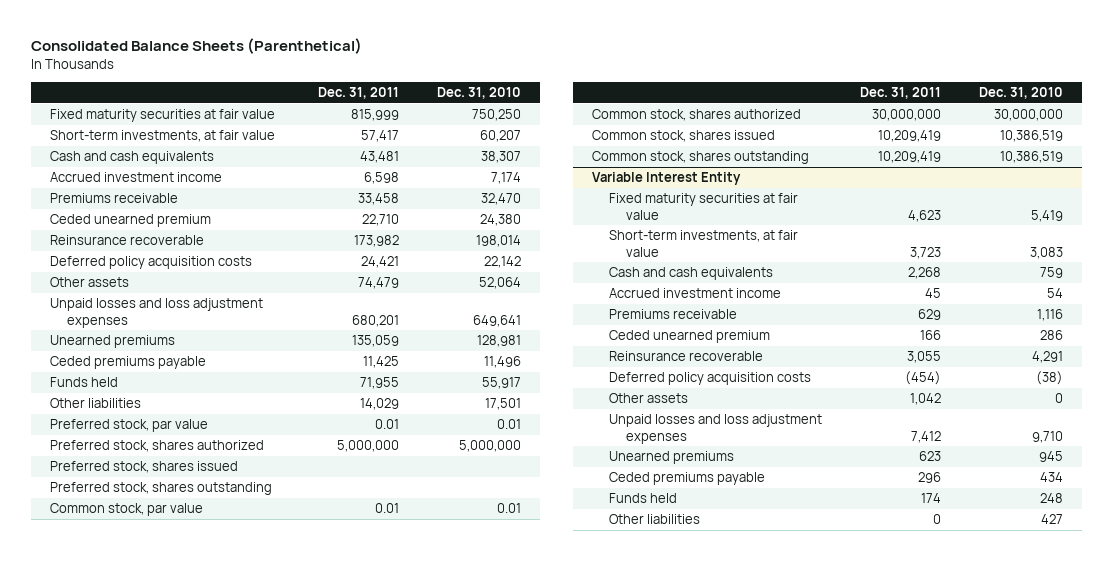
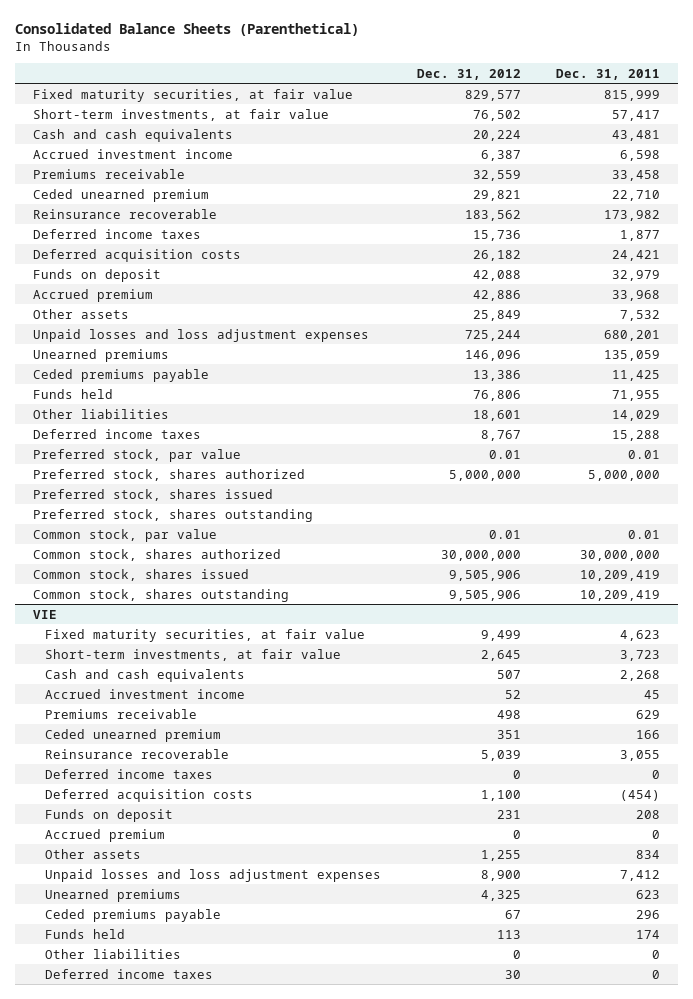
[436,87,521,100] Dec. 31, 2010 -> none
none -> [416,68,521,80] Dec. 31, 2012
[49,109,275,123] Fixed maturity securities at fair value -> [32,88,353,102] Fixed maturity securities, at fair value
none -> [32,228,201,239] Deferred income taxes
[49,256,252,270] Deferred policy acquisition costs -> [32,248,241,262] Deferred acquisition costs
none -> [32,268,161,282] Funds on deposit
none -> [32,288,153,302] Accrued premium
[357,277,399,290] 74,479 -> [620,309,661,321] 7,532
none -> [32,428,201,439] Deferred income taxes
[591,172,741,186] Variable Interest Entity -> none
none -> [32,609,57,619] VIE
[608,193,798,220] Fixed maturity securities at fair value -> [45,628,366,642] Fixed maturity securities, at fair value
none -> [45,768,214,779] Deferred income taxes
[608,372,811,386] Deferred policy acquisition costs -> [45,788,254,802] Deferred acquisition costs
none -> [45,808,174,822] Funds on deposit
none -> [45,828,166,842] Accrued premium
[909,393,941,406] 1,042 -> [636,849,661,859] 834
none -> [45,968,214,979] Deferred income taxes

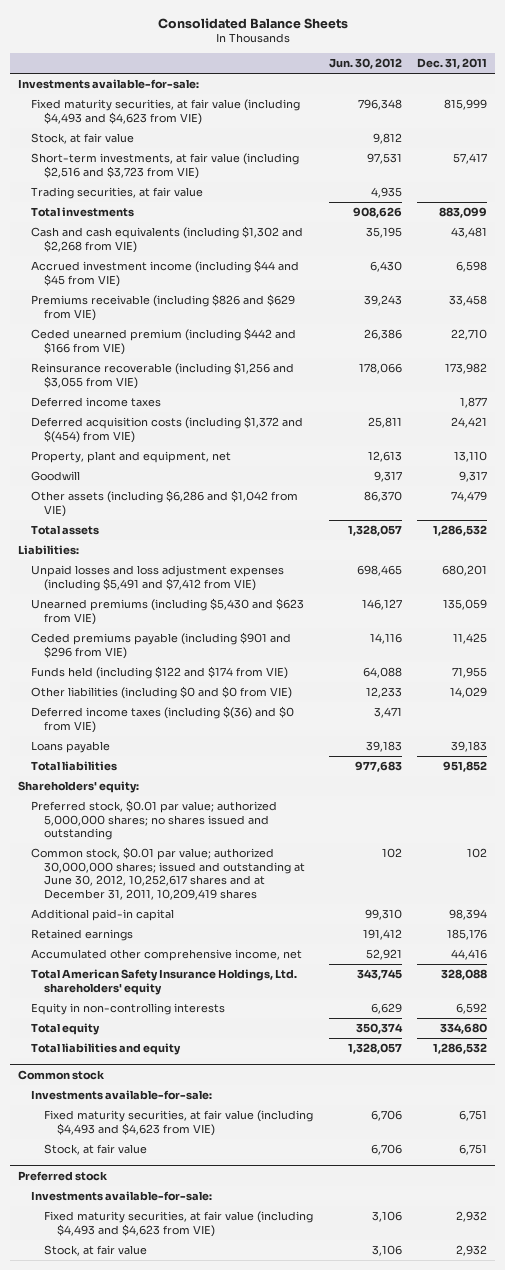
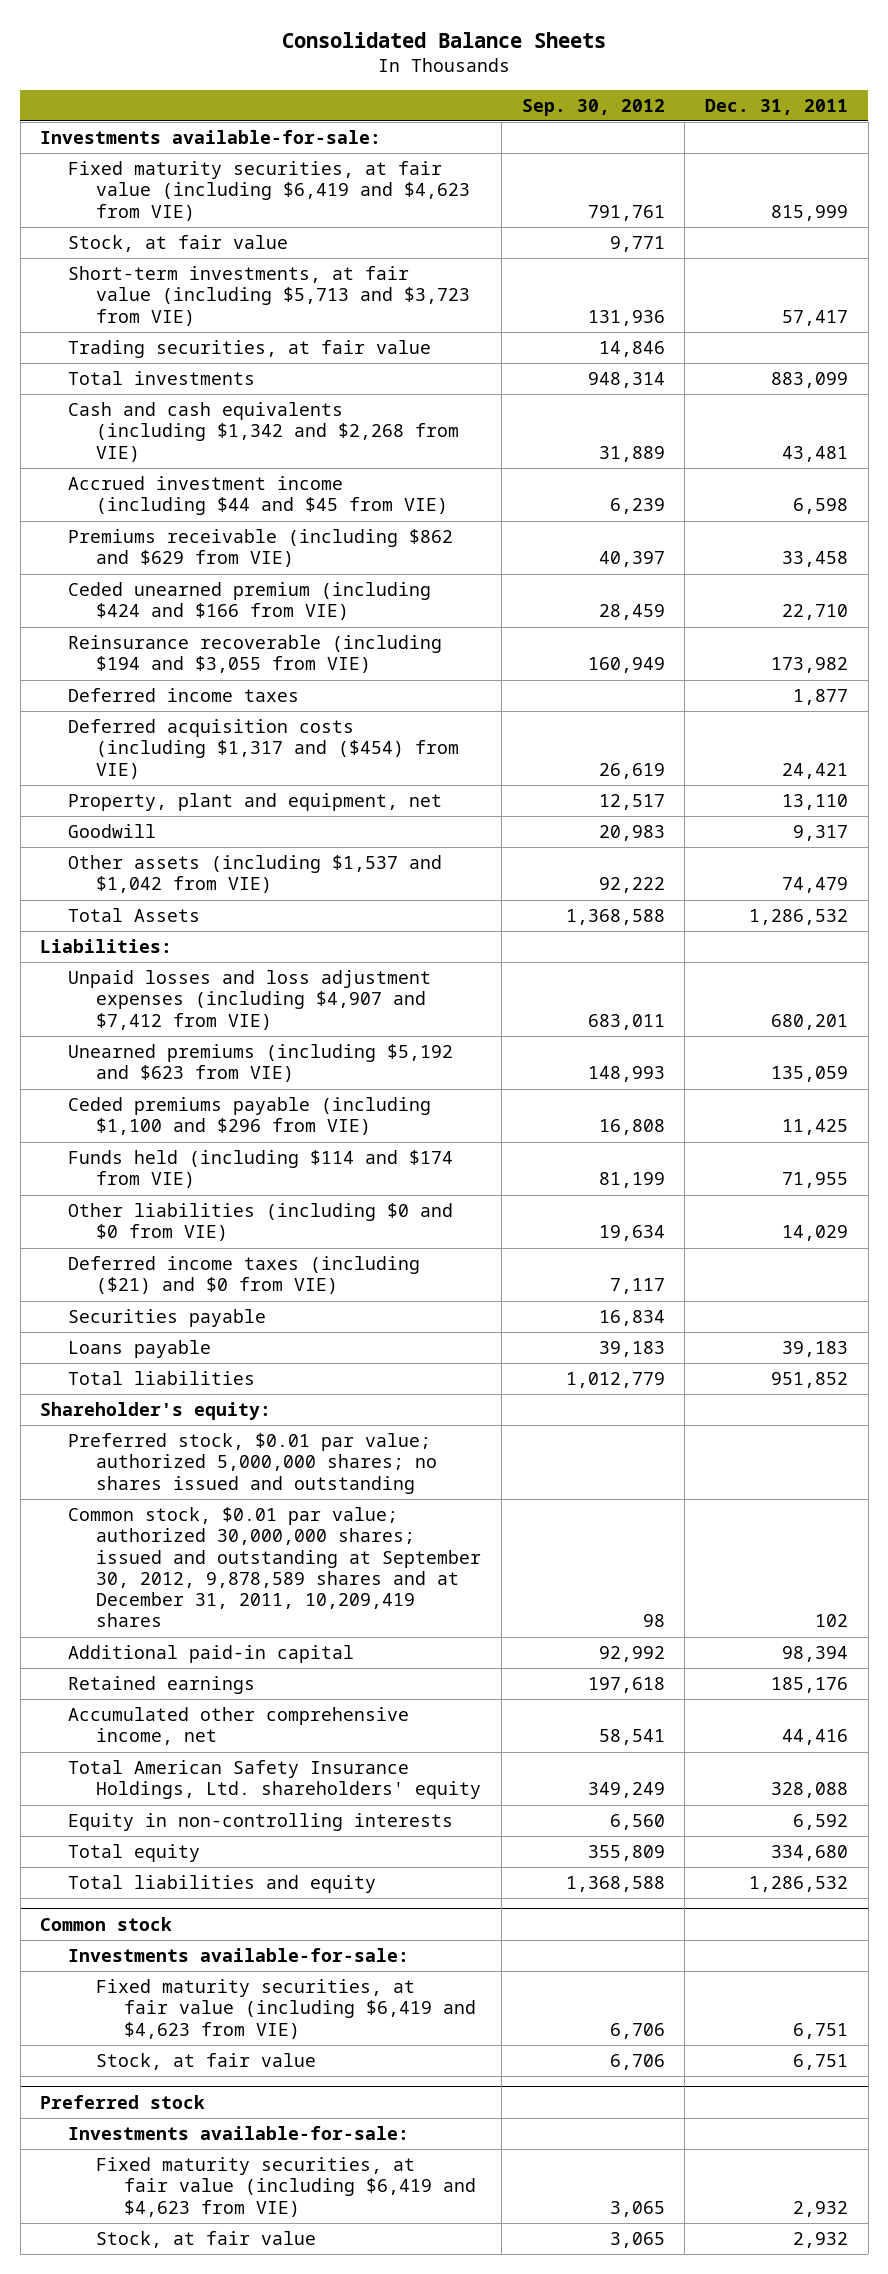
[328,58,402,70] Jun. 30, 2012 -> none
none -> [521,98,665,116] Sep. 30, 2012
[31,99,301,125] Fixed maturity securities, at fair value (including $4,493 and $4,623 from VIE) -> [68,161,471,221] Fixed maturity securities, at fair value (including $6,419 and $4,623 from VIE)
[31,153,300,179] Short-term investments, at fair value (including $2,516 and $3,723 from VIE) -> [68,266,471,326] Short-term investments, at fair value (including $5,713 and $3,723 from VIE)
[31,226,304,253] Cash and cash equivalents (including $1,302 and $2,268 from VIE) -> [68,402,460,462] Cash and cash equivalents (including $1,342 and $2,268 from VIE)
[31,294,296,321] Premiums receivable (including $826 and $629 from VIE) -> [68,529,454,568] Premiums receivable (including $862 and $629 from VIE)
[31,328,297,355] Ceded unearned premium (including $442 and $166 from VIE) -> [68,582,432,621] Ceded unearned premium (including $424 and $166 from VIE)
[31,362,295,389] Reinsurance recoverable (including $1,256 and $3,055 from VIE) -> [68,635,443,674] Reinsurance recoverable (including $194 and $3,055 from VIE)
[31,416,304,443] Deferred acquisition costs (including $1,372 and $(454) from VIE) -> [68,719,460,779] Deferred acquisition costs (including $1,317 and ($454) from VIE)
[31,490,299,517] Other assets (including $6,286 and $1,042 from VIE) -> [68,855,443,894] Other assets (including $1,537 and $1,042 from VIE)
[31,525,100,536] Total assets -> [68,908,201,923] Total Assets
[31,565,285,591] Unpaid losses and loss adjustment expenses (including $5,491 and $7,412 from VIE) -> [68,970,432,1030] Unpaid losses and loss adjustment expenses (including $4,907 and $7,412 from VIE)
[31,598,305,625] Unearned premiums (including $5,430 and $623 from VIE) -> [68,1044,454,1083] Unearned premiums (including $5,192 and $623 from VIE)
[31,632,292,659] Ceded premiums payable (including $901 and $296 from VIE) -> [68,1097,432,1136] Ceded premiums payable (including $1,100 and $296 from VIE)
[31,666,289,680] Funds held (including $122 and $174 from VIE) -> [68,1150,454,1189] Funds held (including $114 and $174 from VIE)
[31,706,295,733] Deferred income taxes (including $(36) and $0 from VIE) -> [68,1256,421,1295] Deferred income taxes (including ($21) and $0 from VIE)
none -> [68,1309,267,1328] Securities payable
[18,781,140,794] Shareholders' equity: -> [40,1402,272,1421] Shareholder's equity:
[31,847,306,900] Common stock, $0.01 par value; authorized 30,000,000 shares; issued and outstanding at June 30, 2012, 10,252,617 shares and at December 31, 2011, 10,209,419 shares -> [68,1507,482,1628] Common stock, $0.01 par value; authorized 30,000,000 shares; issued and outstanding at September 30, 2012, 9,878,589 shares and at December 31, 2011, 10,209,419 shares
[44,1110,314,1136] Fixed maturity securities, at fair value (including $4,493 and $4,623 from VIE) -> [96,1979,477,2039] Fixed maturity securities, at fair value (including $6,419 and $4,623 from VIE)
[44,1211,314,1237] Fixed maturity securities, at fair value (including $4,493 and $4,623 from VIE) -> [96,2157,477,2217] Fixed maturity securities, at fair value (including $6,419 and $4,623 from VIE)

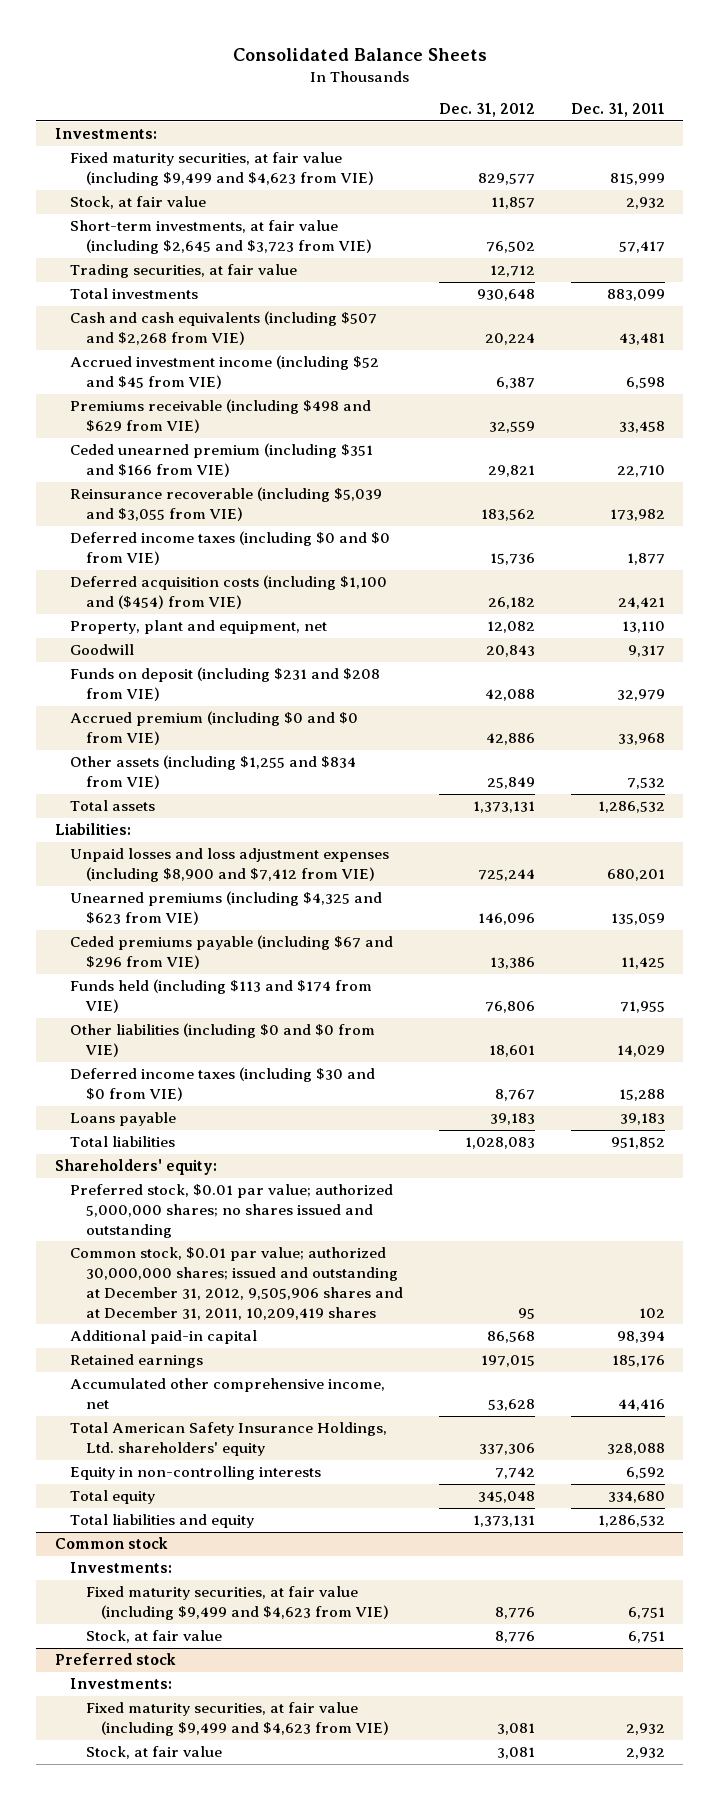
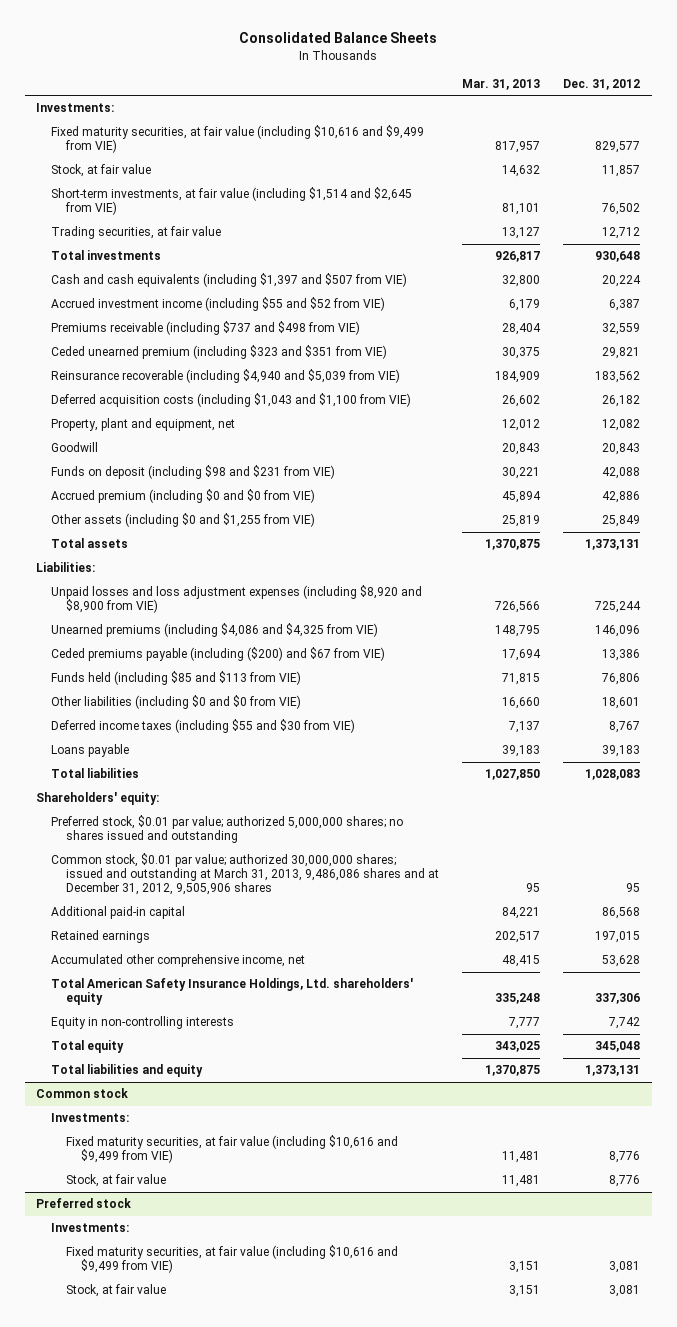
[570,103,665,118] Dec. 31, 2011 -> none
none -> [462,78,541,90] Mar. 31, 2013
[70,152,374,187] Fixed maturity securities, at fair value (including $9,499 and $4,623 from VIE) -> [51,125,425,154] Fixed maturity securities, at fair value (including $10,616 and $9,499 from VIE)
[70,220,372,255] Short-term investments, at fair value (including $2,645 and $3,723 from VIE) -> [51,187,413,216] Short-term investments, at fair value (including $1,514 and $2,645 from VIE)
[70,531,391,566] Deferred income taxes (including $0 and $0 from VIE) -> none
[70,311,378,346] Cash and cash equivalents (including $507 and $2,268 from VIE) -> [51,273,408,288] Cash and cash equivalents (including $1,397 and $507 from VIE)
[70,355,380,390] Accrued investment income (including $52 and $45 from VIE) -> [51,297,386,312] Accrued investment income (including $55 and $52 from VIE)
[70,399,372,434] Premiums receivable (including $498 and $629 from VIE) -> [51,321,361,336] Premiums receivable (including $737 and $498 from VIE)
[70,443,374,478] Ceded unearned premium (including $351 and $166 from VIE) -> [51,345,388,360] Ceded unearned premium (including $323 and $351 from VIE)
[70,487,383,522] Reinsurance recoverable (including $5,039 and $3,055 from VIE) -> [51,369,401,384] Reinsurance recoverable (including $4,940 and $5,039 from VIE)
[70,575,388,610] Deferred acquisition costs (including $1,100 and ($454) from VIE) -> [51,393,412,408] Deferred acquisition costs (including $1,043 and $1,100 from VIE)
[70,667,381,702] Funds on deposit (including $231 and $208 from VIE) -> [51,465,336,480] Funds on deposit (including $98 and $231 from VIE)
[70,755,357,790] Other assets (including $1,255 and $834 from VIE) -> [51,513,316,528] Other assets (including $0 and $1,255 from VIE)
[70,848,390,883] Unpaid losses and loss adjustment expenses (including $8,900 and $7,412 from VIE) -> [51,585,423,614] Unpaid losses and loss adjustment expenses (including $8,920 and $8,900 from VIE)
[70,891,383,926] Unearned premiums (including $4,325 and $623 from VIE) -> [51,623,379,638] Unearned premiums (including $4,086 and $4,325 from VIE)
[70,935,394,970] Ceded premiums payable (including $67 and $296 from VIE) -> [51,647,386,662] Ceded premiums payable (including ($200) and $67 from VIE)
[70,979,373,1014] Funds held (including $113 and $174 from VIE) -> [51,671,302,686] Funds held (including $85 and $113 from VIE)
[70,1067,376,1102] Deferred income taxes (including $30 and $0 from VIE) -> [51,719,356,734] Deferred income taxes (including $55 and $30 from VIE)
[70,1247,403,1320] Common stock, $0.01 par value; authorized 30,000,000 shares; issued and outstanding at December 31, 2012, 9,505,906 shares and at December 31, 2011, 10,209,419 shares -> [51,853,440,896] Common stock, $0.01 par value; authorized 30,000,000 shares; issued and outstanding at March 31, 2013, 9,486,086 shares and at December 31, 2012, 9,505,906 shares
[85,1586,389,1621] Fixed maturity securities, at fair value (including $9,499 and $4,623 from VIE) -> [66,1135,399,1164] Fixed maturity securities, at fair value (including $10,616 and $9,499 from VIE)
[85,1702,389,1737] Fixed maturity securities, at fair value (including $9,499 and $4,623 from VIE) -> [66,1245,399,1274] Fixed maturity securities, at fair value (including $10,616 and $9,499 from VIE)

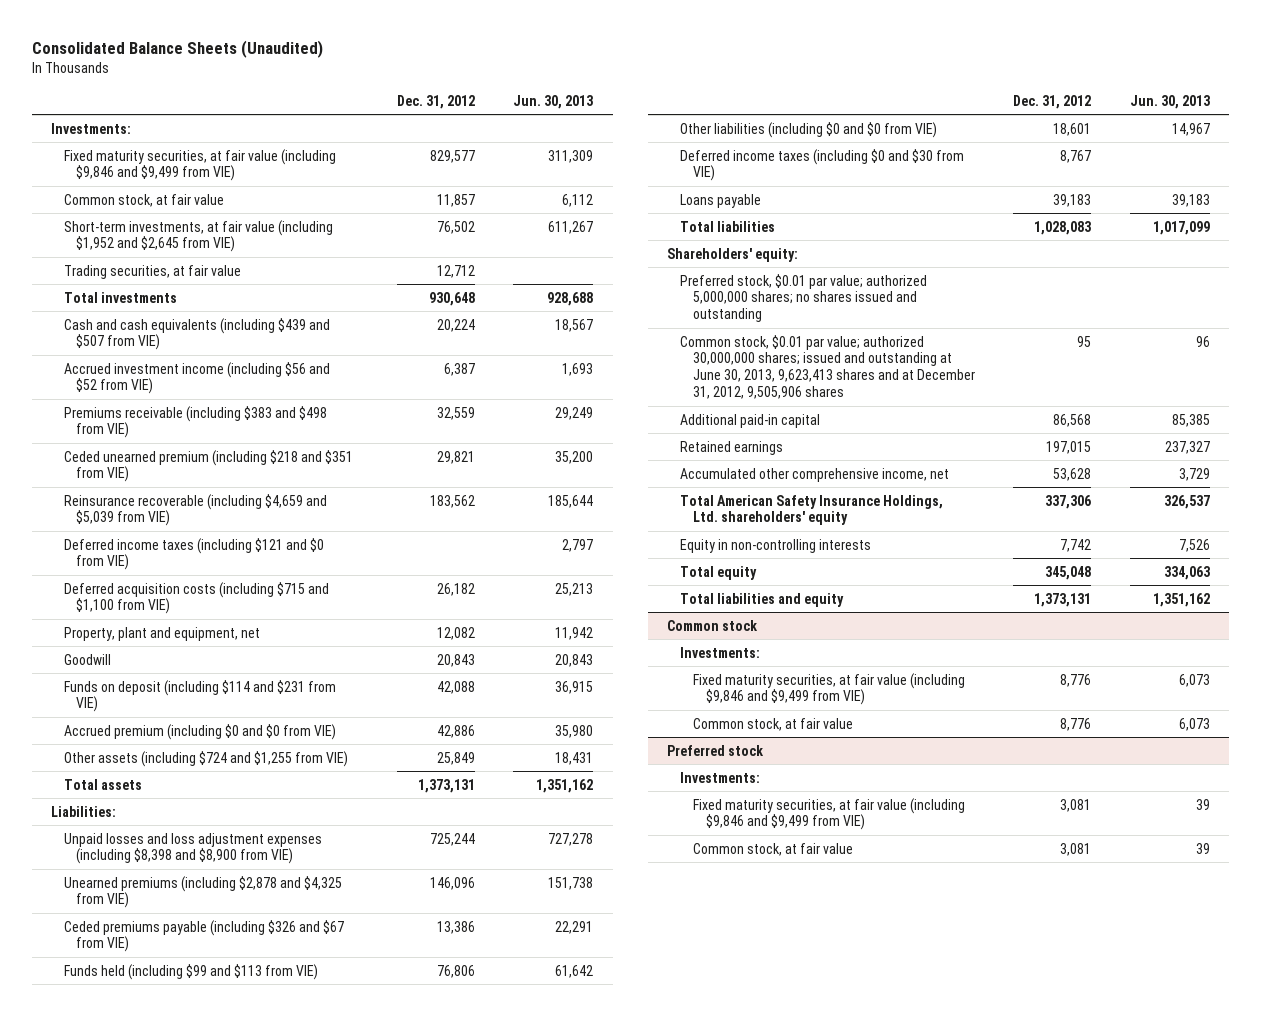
[239,32,438,44] Consolidated Balance Sheets -> [31,39,323,58] Consolidated Balance Sheets (Unaudited)
[462,78,541,90] Mar. 31, 2013 -> none
none -> [513,94,594,109] Jun. 30, 2013
[51,125,425,154] Fixed maturity securities, at fair value (including $10,616 and $9,499 from VIE) -> [63,148,336,182] Fixed maturity securities, at fair value (including $9,846 and $9,499 from VIE)
[51,164,152,178] Stock, at fair value -> [63,193,224,207] Common stock, at fair value
[51,187,413,216] Short-term investments, at fair value (including $1,514 and $2,645 from VIE) -> [63,219,333,253] Short-term investments, at fair value (including $1,952 and $2,645 from VIE)
[51,273,408,288] Cash and cash equivalents (including $1,397 and $507 from VIE) -> [63,317,330,351] Cash and cash equivalents (including $439 and $507 from VIE)
[51,297,386,312] Accrued investment income (including $55 and $52 from VIE) -> [63,361,330,395] Accrued investment income (including $56 and $52 from VIE)
[51,321,361,336] Premiums receivable (including $737 and $498 from VIE) -> [63,405,327,439] Premiums receivable (including $383 and $498 from VIE)
[51,345,388,360] Ceded unearned premium (including $323 and $351 from VIE) -> [63,449,353,483] Ceded unearned premium (including $218 and $351 from VIE)
[51,369,401,384] Reinsurance recoverable (including $4,940 and $5,039 from VIE) -> [63,493,327,527] Reinsurance recoverable (including $4,659 and $5,039 from VIE)
none -> [63,537,324,571] Deferred income taxes (including $121 and $0 from VIE)
[51,393,412,408] Deferred acquisition costs (including $1,043 and $1,100 from VIE) -> [63,581,329,615] Deferred acquisition costs (including $715 and $1,100 from VIE)
[51,465,336,480] Funds on deposit (including $98 and $231 from VIE) -> [63,679,336,713] Funds on deposit (including $114 and $231 from VIE)
[51,513,316,528] Other assets (including $0 and $1,255 from VIE) -> [63,750,348,767] Other assets (including $724 and $1,255 from VIE)
[51,585,423,614] Unpaid losses and loss adjustment expenses (including $8,920 and $8,900 from VIE) -> [63,832,322,865] Unpaid losses and loss adjustment expenses (including $8,398 and $8,900 from VIE)
[51,623,379,638] Unearned premiums (including $4,086 and $4,325 from VIE) -> [63,875,342,909] Unearned premiums (including $2,878 and $4,325 from VIE)
[51,647,386,662] Ceded premiums payable (including ($200) and $67 from VIE) -> [63,919,344,953] Ceded premiums payable (including $326 and $67 from VIE)
[51,671,302,686] Funds held (including $85 and $113 from VIE) -> [63,963,318,980] Funds held (including $99 and $113 from VIE)
[51,719,356,734] Deferred income taxes (including $55 and $30 from VIE) -> [680,148,965,182] Deferred income taxes (including $0 and $30 from VIE)
[51,853,440,896] Common stock, $0.01 par value; authorized 30,000,000 shares; issued and outstanding at March 31, 2013, 9,486,086 shares and at December 31, 2012, 9,505,906 shares -> [680,334,975,400] Common stock, $0.01 par value; authorized 30,000,000 shares; issued and outstanding at June 30, 2013, 9,623,413 shares and at December 31, 2012, 9,505,906 shares
[66,1135,399,1164] Fixed maturity securities, at fair value (including $10,616 and $9,499 from VIE) -> [692,672,965,706] Fixed maturity securities, at fair value (including $9,846 and $9,499 from VIE)
[66,1174,167,1188] Stock, at fair value -> [692,717,853,731] Common stock, at fair value
[66,1245,399,1274] Fixed maturity securities, at fair value (including $10,616 and $9,499 from VIE) -> [692,797,965,831] Fixed maturity securities, at fair value (including $9,846 and $9,499 from VIE)
[66,1284,167,1298] Stock, at fair value -> [692,842,853,856] Common stock, at fair value

